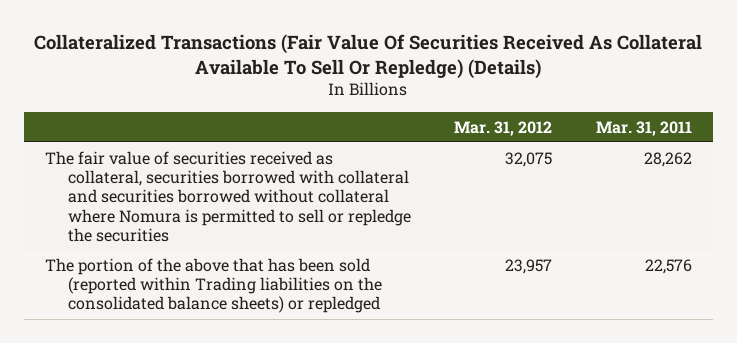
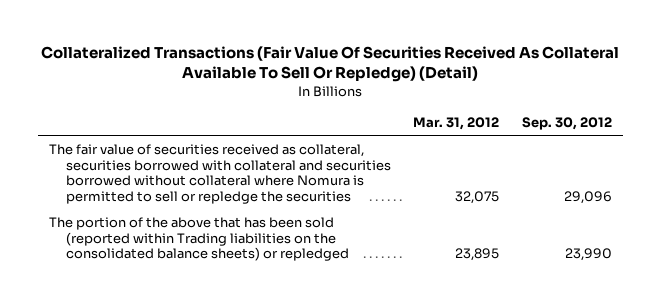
[34,33,703,79] Collateralized Transactions (Fair Value Of Securities Received As Collateral Available To Sell Or Repledge) (Details) -> [41,46,620,83] Collateralized Transactions (Fair Value Of Securities Received As Collateral Available To Sell Or Repledge) (Detail)
[595,120,692,136] Mar. 31, 2011 -> none
none -> [521,117,612,131] Sep. 30, 2012
[505,258,553,274] 23,957 -> [455,248,500,262] 23,895

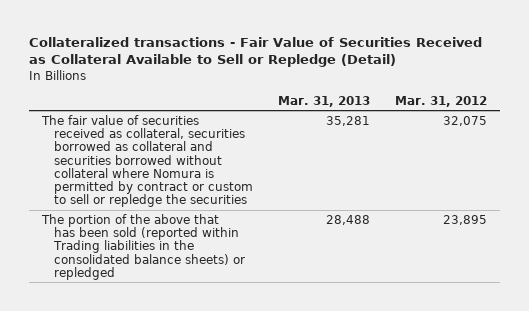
[41,46,620,83] Collateralized Transactions (Fair Value Of Securities Received As Collateral Available To Sell Or Repledge) (Detail) -> [28,36,482,68] Collateralized transactions - Fair Value of Securities Received as Collateral Available to Sell or Repledge (Detail)
[521,117,612,131] Sep. 30, 2012 -> none
none -> [278,95,371,107] Mar. 31, 2013
[48,143,391,205] The fair value of securities received as collateral, securities borrowed with collateral and securities borrowed without collateral where Nomura is permitted to sell or repledge the securities -> [40,114,253,208] The fair value of securities received as collateral, securities borrowed as collateral and securities borrowed without collateral where Nomura is permitted by contract or custom to sell or repledge the securities
[48,216,349,262] The portion of the above that has been sold (reported within Trading liabilities on the consolidated balance sheets) or repledged -> [40,213,245,280] The portion of the above that has been sold (reported within Trading liabilities in the consolidated balance sheets) or repledged

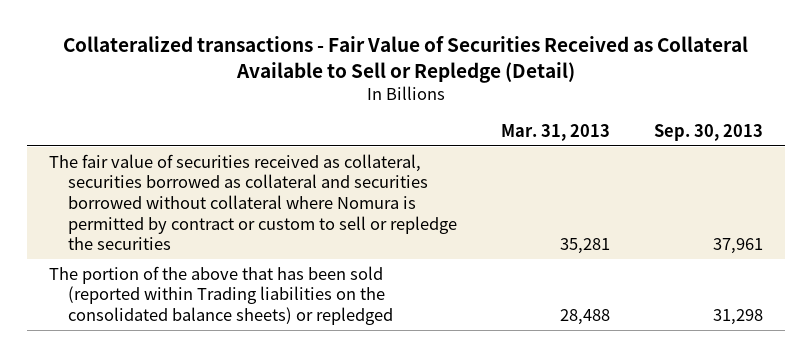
[395,95,488,107] Mar. 31, 2012 -> none
none -> [654,123,764,141] Sep. 30, 2013
[40,213,245,280] The portion of the above that has been sold (reported within Trading liabilities in the consolidated balance sheets) or repledged -> [48,265,393,326] The portion of the above that has been sold (reported within Trading liabilities on the consolidated balance sheets) or repledged

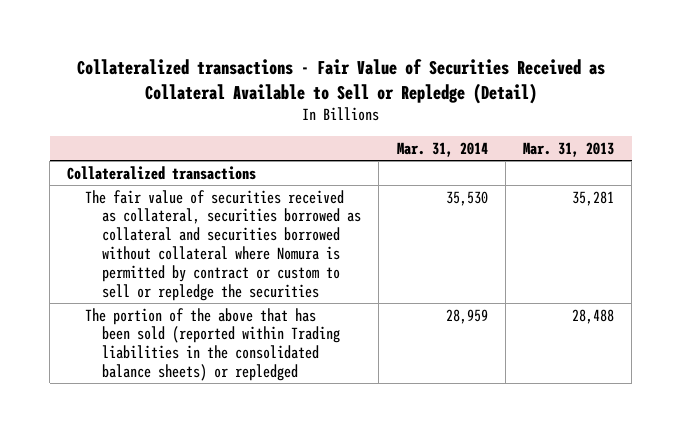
[654,123,764,141] Sep. 30, 2013 -> none
none -> [396,141,488,157] Mar. 31, 2014
none -> [67,165,257,180] Collateralized transactions
[48,265,393,326] The portion of the above that has been sold (reported within Trading liabilities on the consolidated balance sheets) or repledged -> [84,307,341,381] The portion of the above that has been sold (reported within Trading liabilities in the consolidated balance sheets) or repledged

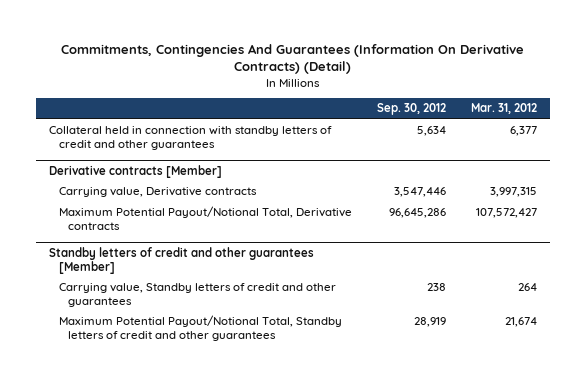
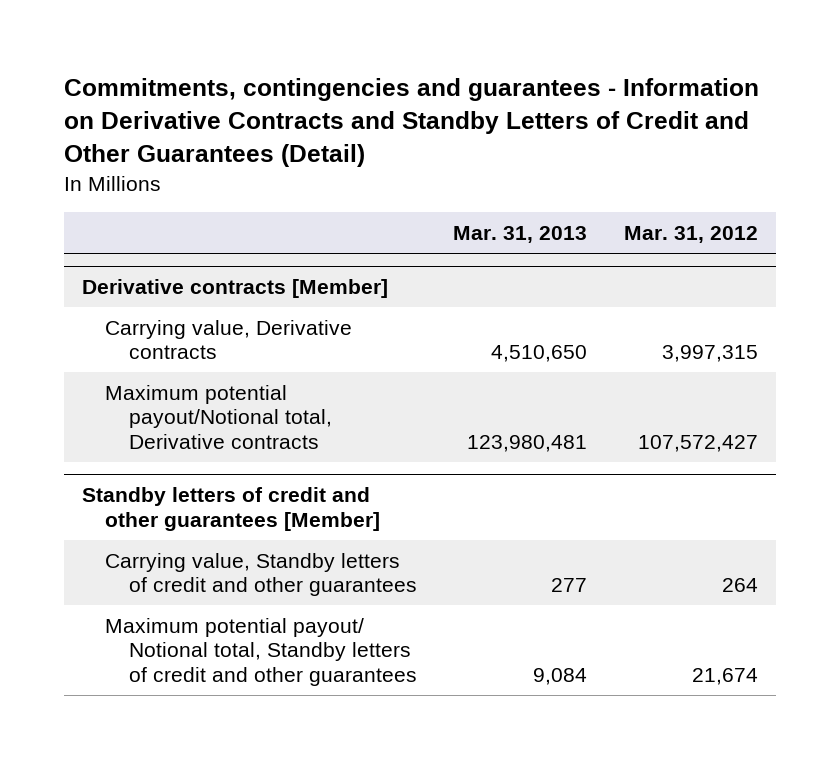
[61,43,525,75] Commitments, Contingencies And Guarantees (Information On Derivative Contracts) (Detail) -> [63,78,759,168] Commitments, contingencies and guarantees - Information on Derivative Contracts and Standby Letters of Credit and Other Guarantees (Detail)
[376,103,446,116] Sep. 30, 2012 -> none
none -> [453,225,588,243] Mar. 31, 2013
[48,126,332,150] Collateral held in connection with standby letters of credit and other guarantees -> none
[58,206,352,230] Maximum Potential Payout/Notional Total, Derivative contracts -> [105,384,333,449] Maximum potential payout/Notional total, Derivative contracts
[58,315,342,341] Maximum Potential Payout/Notional Total, Standby letters of credit and other guarantees -> [105,617,418,686] Maximum potential payout/ Notional total, Standby letters of credit and other guarantees

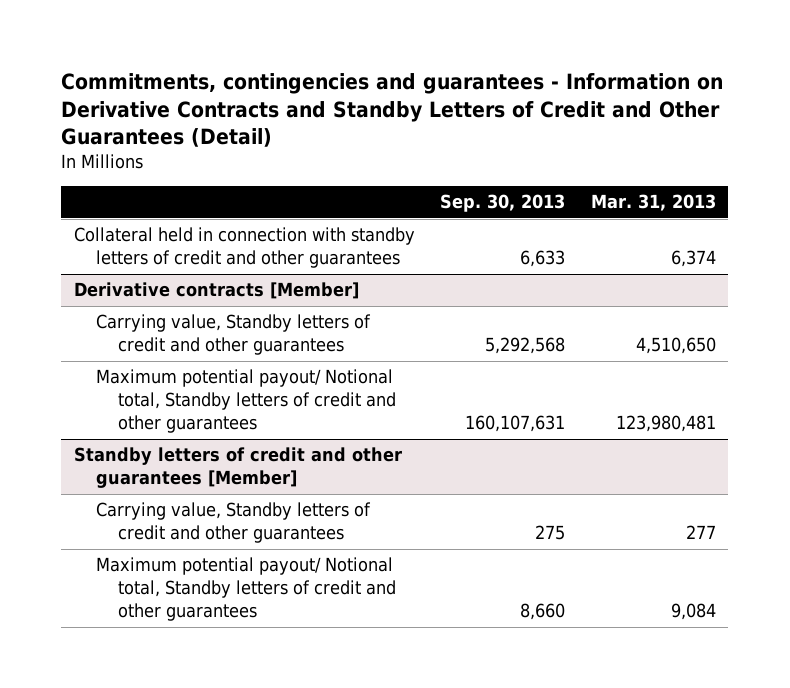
[623,225,758,243] Mar. 31, 2012 -> none
none -> [440,194,566,213] Sep. 30, 2013
none -> [74,227,416,269] Collateral held in connection with standby letters of credit and other guarantees
[105,319,353,360] Carrying value, Derivative contracts -> [95,314,371,356] Carrying value, Standby letters of credit and other guarantees
[105,384,333,449] Maximum potential payout/Notional total, Derivative contracts -> [95,369,396,434] Maximum potential payout/ Notional total, Standby letters of credit and other guarantees

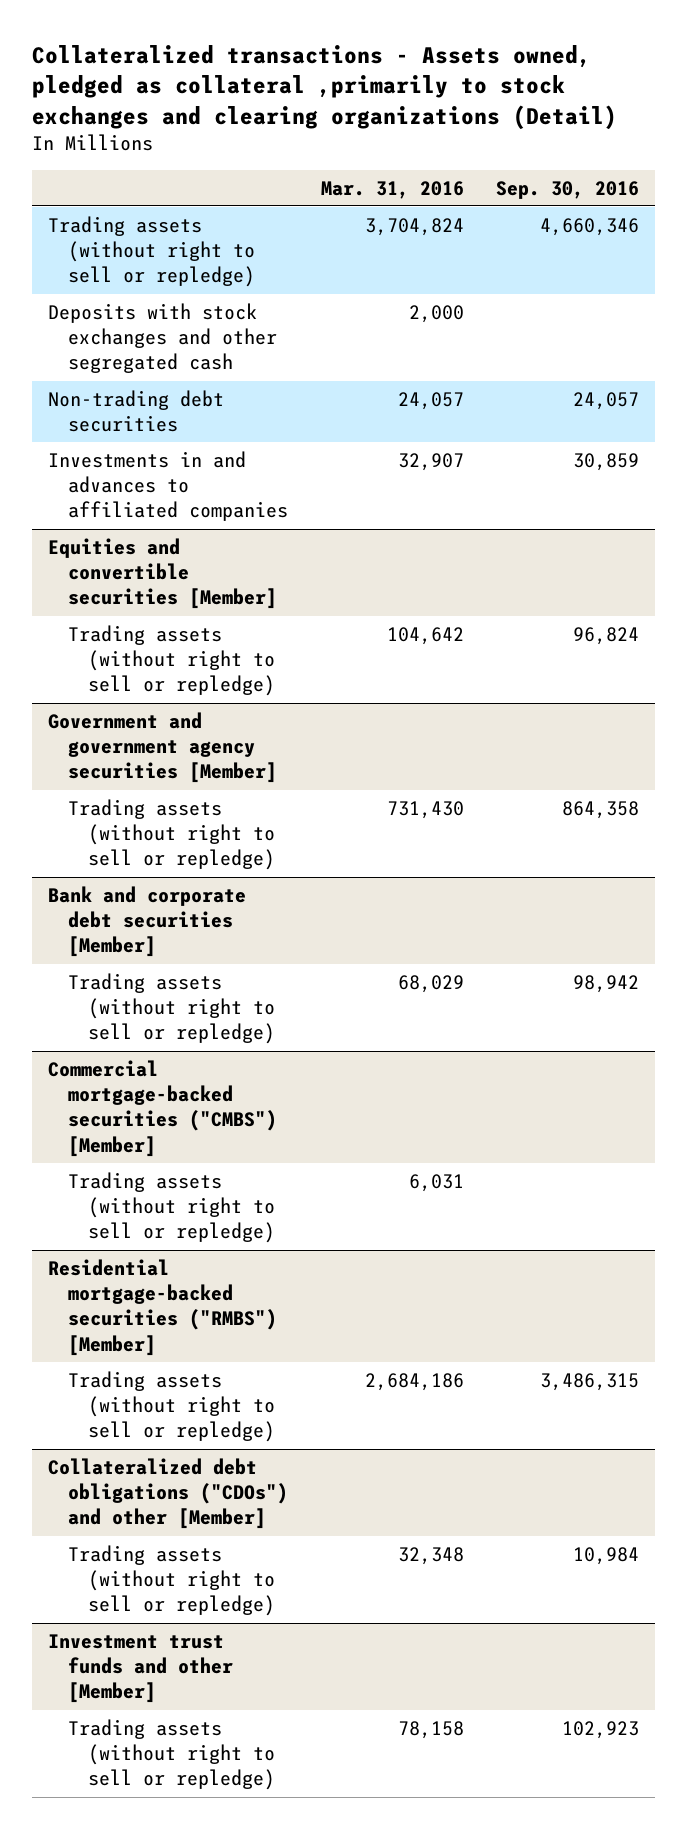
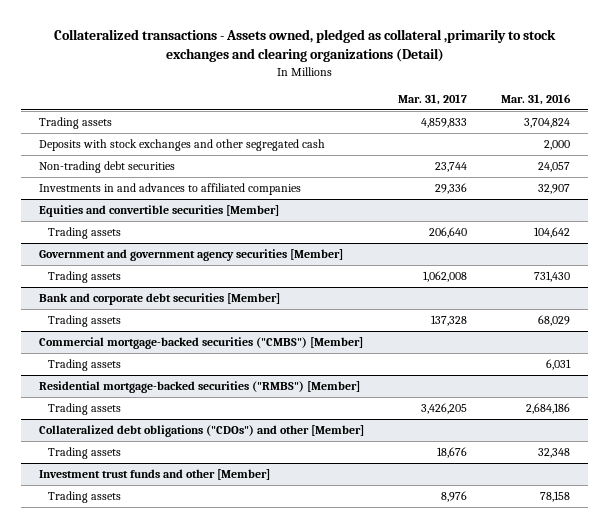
[495,180,639,199] Sep. 30, 2016 -> none
none -> [398,94,468,106] Mar. 31, 2017
[48,215,256,288] Trading assets (without right to sell or repledge) -> [38,117,112,130] Trading assets
[68,624,276,697] Trading assets (without right to sell or repledge) -> [48,227,122,240] Trading assets
[68,798,276,871] Trading assets (without right to sell or repledge) -> [48,271,122,284] Trading assets
[68,972,276,1045] Trading assets (without right to sell or repledge) -> [48,315,122,328] Trading assets
[68,1171,276,1244] Trading assets (without right to sell or repledge) -> [48,359,122,372] Trading assets
[68,1370,276,1443] Trading assets (without right to sell or repledge) -> [48,403,122,416] Trading assets
[68,1544,276,1617] Trading assets (without right to sell or repledge) -> [48,447,122,460] Trading assets
[68,1718,276,1791] Trading assets (without right to sell or repledge) -> [48,491,122,504] Trading assets

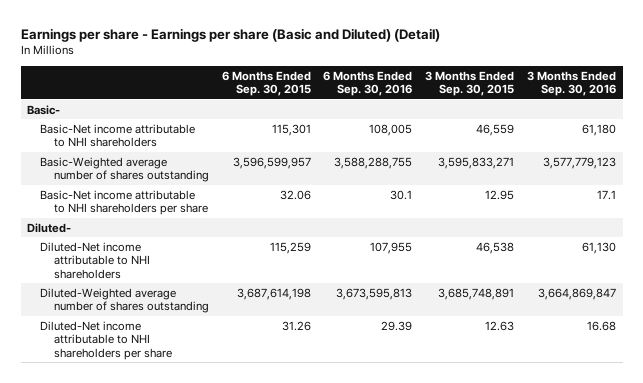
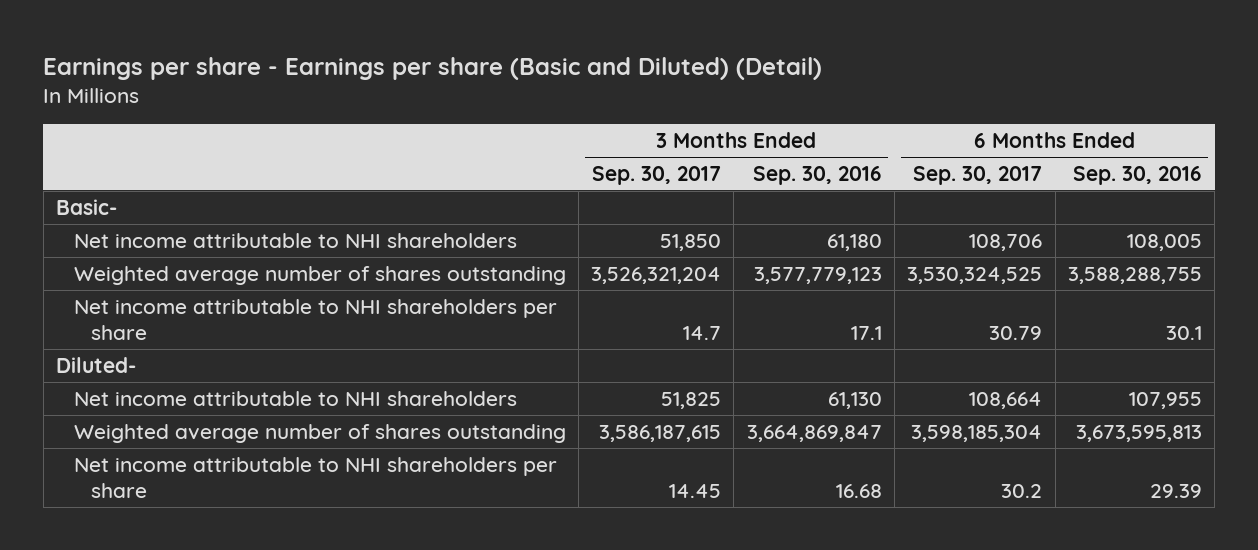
[221,70,311,97] 6 Months Ended Sep. 30, 2015 -> none
[425,70,515,97] 3 Months Ended Sep. 30, 2015 -> none
none -> [592,165,722,185] Sep. 30, 2017
none -> [913,165,1043,185] Sep. 30, 2017
[40,123,196,148] Basic-Net income attributable to NHI shareholders -> [73,232,517,248] Net income attributable to NHI shareholders
[40,156,209,183] Basic-Weighted average number of shares outstanding -> [73,265,566,285] Weighted average number of shares outstanding
[40,189,208,216] Basic-Net income attributable to NHI shareholders per share -> [73,298,557,341] Net income attributable to NHI shareholders per share
[40,241,150,279] Diluted-Net income attributable to NHI shareholders -> [73,390,517,406] Net income attributable to NHI shareholders
[40,287,209,314] Diluted-Weighted average number of shares outstanding -> [73,423,566,443] Weighted average number of shares outstanding
[40,320,172,360] Diluted-Net income attributable to NHI shareholders per share -> [73,456,557,499] Net income attributable to NHI shareholders per share

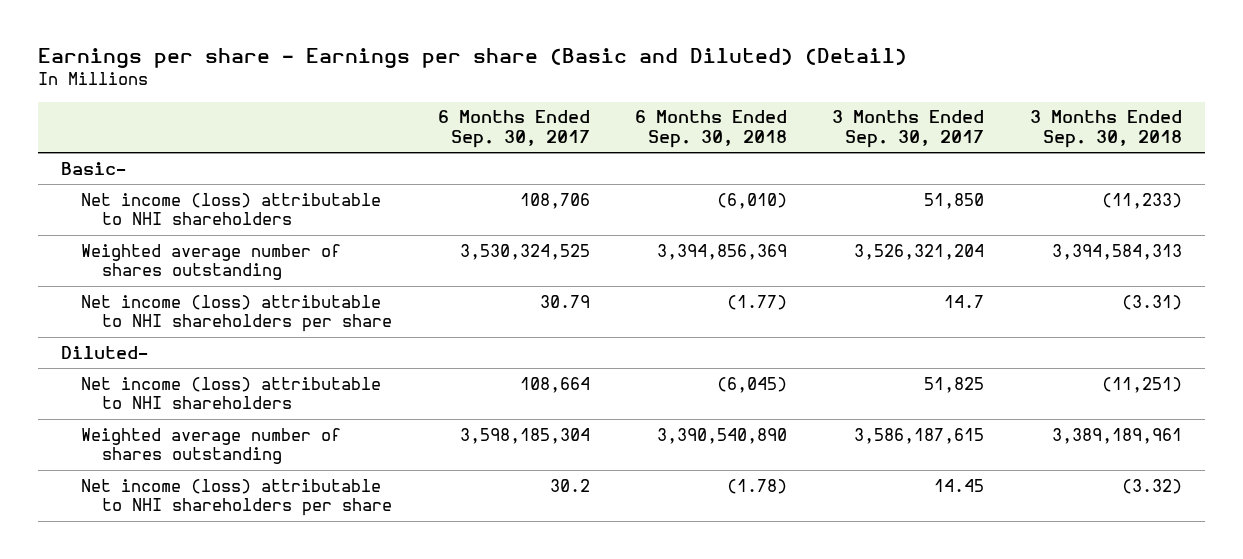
[752,165,882,185] Sep. 30, 2016 -> none
[1072,165,1202,185] Sep. 30, 2016 -> none
none -> [635,110,788,149] 6 Months Ended Sep. 30, 2018
none -> [1029,110,1182,149] 3 Months Ended Sep. 30, 2018
[73,232,517,248] Net income attributable to NHI shareholders -> [81,192,382,226] Net income (loss) attributable to NHI shareholders
[73,298,557,341] Net income attributable to NHI shareholders per share -> [81,294,393,333] Net income (loss) attributable to NHI shareholders per share
[73,390,517,406] Net income attributable to NHI shareholders -> [81,376,382,410] Net income (loss) attributable to NHI shareholders
[73,456,557,499] Net income attributable to NHI shareholders per share -> [81,478,393,517] Net income (loss) attributable to NHI shareholders per share

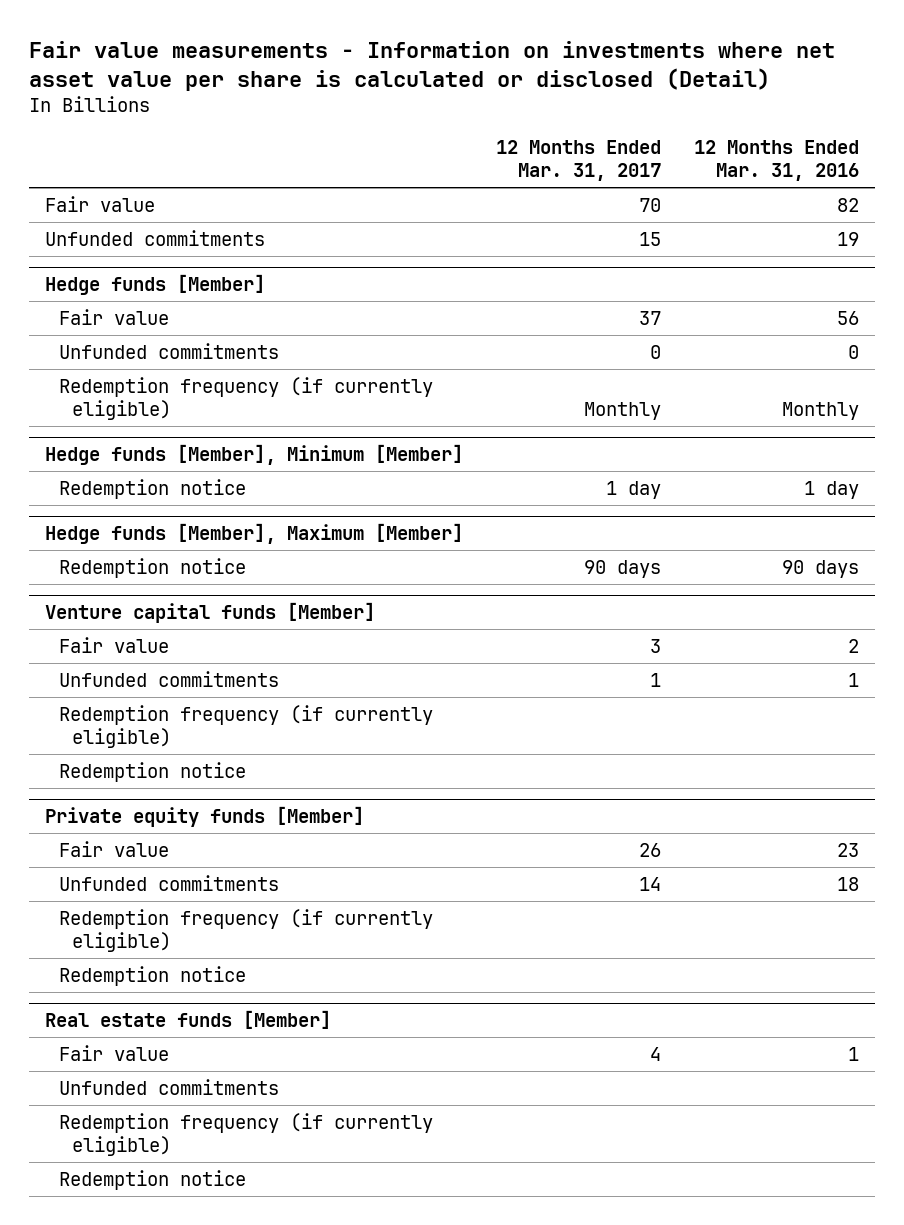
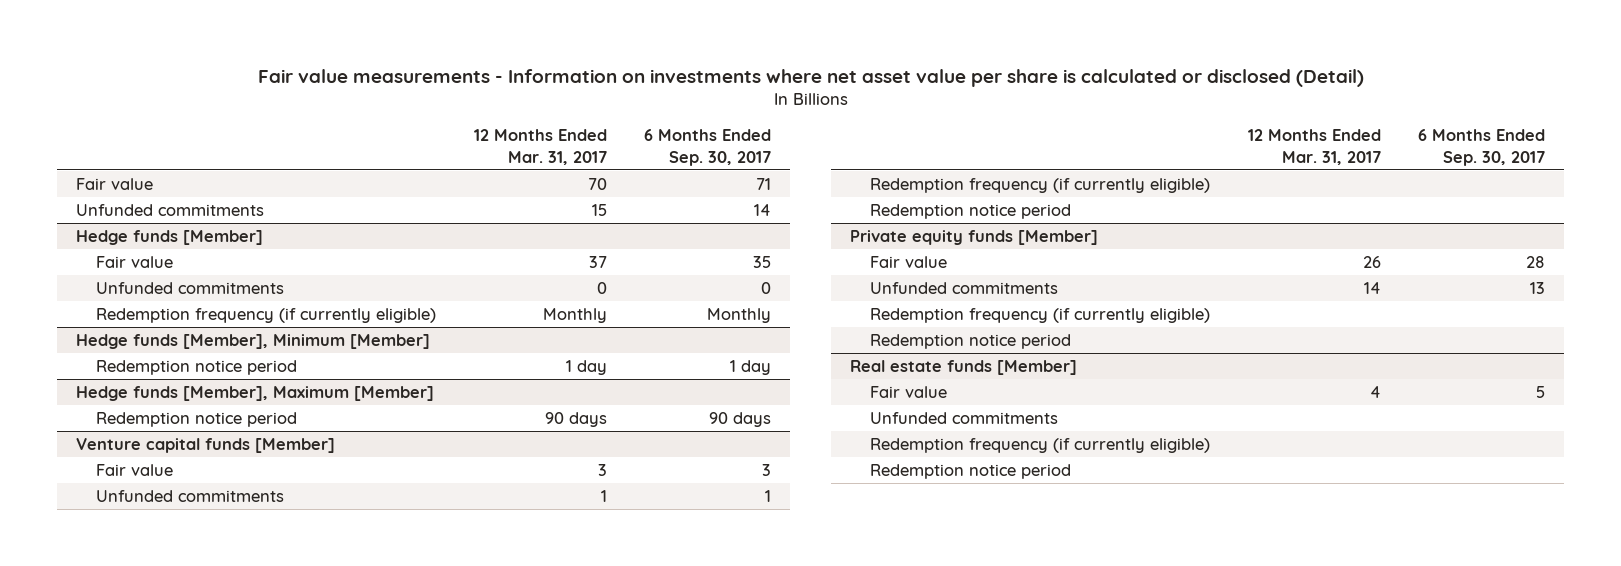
[693,140,859,182] 12 Months Ended Mar. 31, 2016 -> none
none -> [644,129,772,166] 6 Months Ended Sep. 30, 2017
[58,478,246,499] Redemption notice -> [95,360,297,376] Redemption notice period
[58,557,246,578] Redemption notice -> [95,412,297,428] Redemption notice period
[58,761,246,782] Redemption notice -> [870,204,1072,220] Redemption notice period
[58,965,246,986] Redemption notice -> [870,334,1072,350] Redemption notice period
[58,1169,246,1190] Redemption notice -> [870,464,1072,480] Redemption notice period

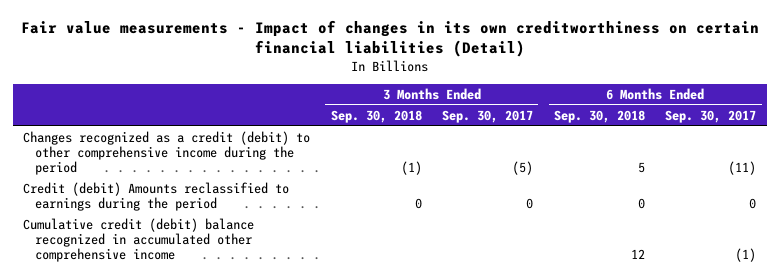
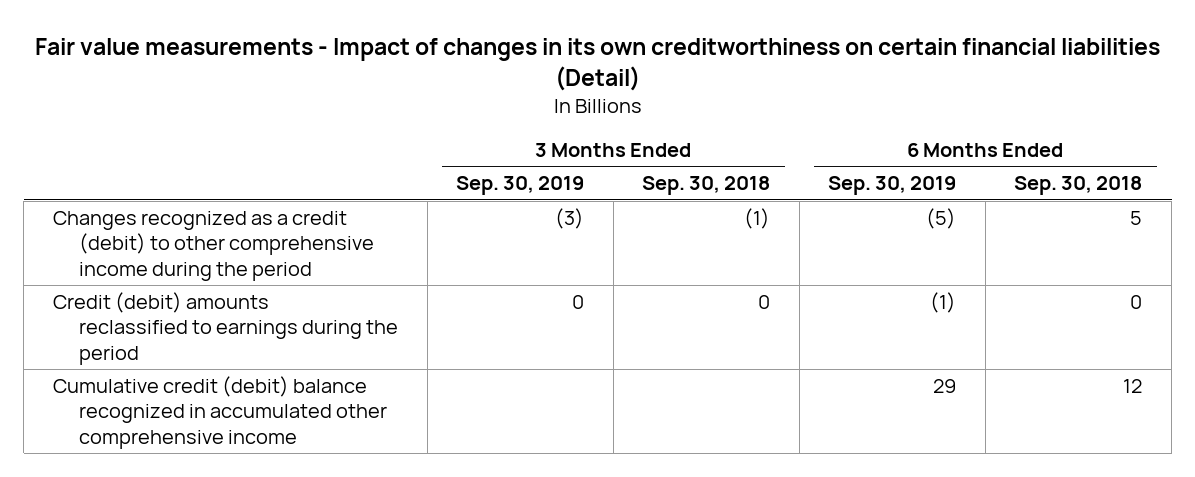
[442,109,534,123] Sep. 30, 2017 -> none
[665,109,757,123] Sep. 30, 2017 -> none
none -> [456,176,585,196] Sep. 30, 2019
none -> [828,176,957,196] Sep. 30, 2019
[22,182,289,212] Credit (debit) Amounts reclassified to earnings during the period -> [52,292,399,365] Credit (debit) amounts reclassified to earnings during the period

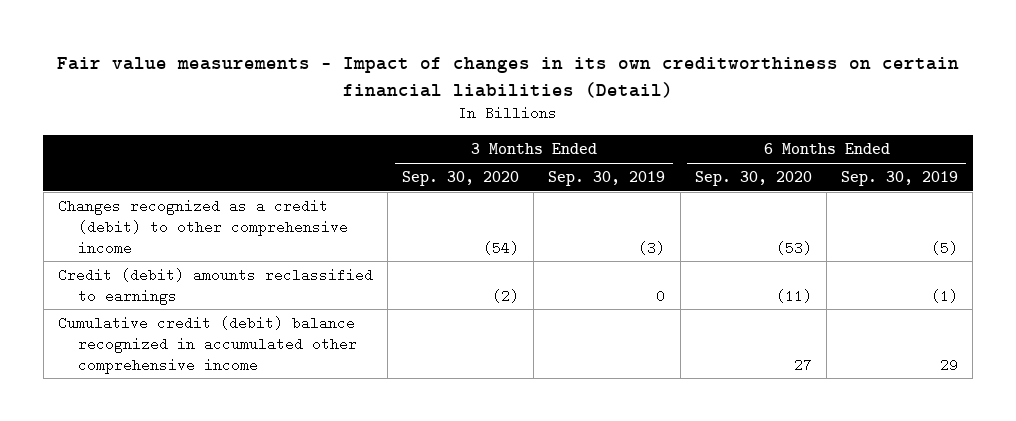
[642,176,771,196] Sep. 30, 2018 -> none
[1014,176,1143,196] Sep. 30, 2018 -> none
none -> [402,170,520,186] Sep. 30, 2020
none -> [694,170,812,186] Sep. 30, 2020
[52,211,375,281] Changes recognized as a credit (debit) to other comprehensive income during the period -> [57,198,348,255] Changes recognized as a credit (debit) to other comprehensive income
[52,292,399,365] Credit (debit) amounts reclassified to earnings during the period -> [57,267,373,305] Credit (debit) amounts reclassified to earnings

